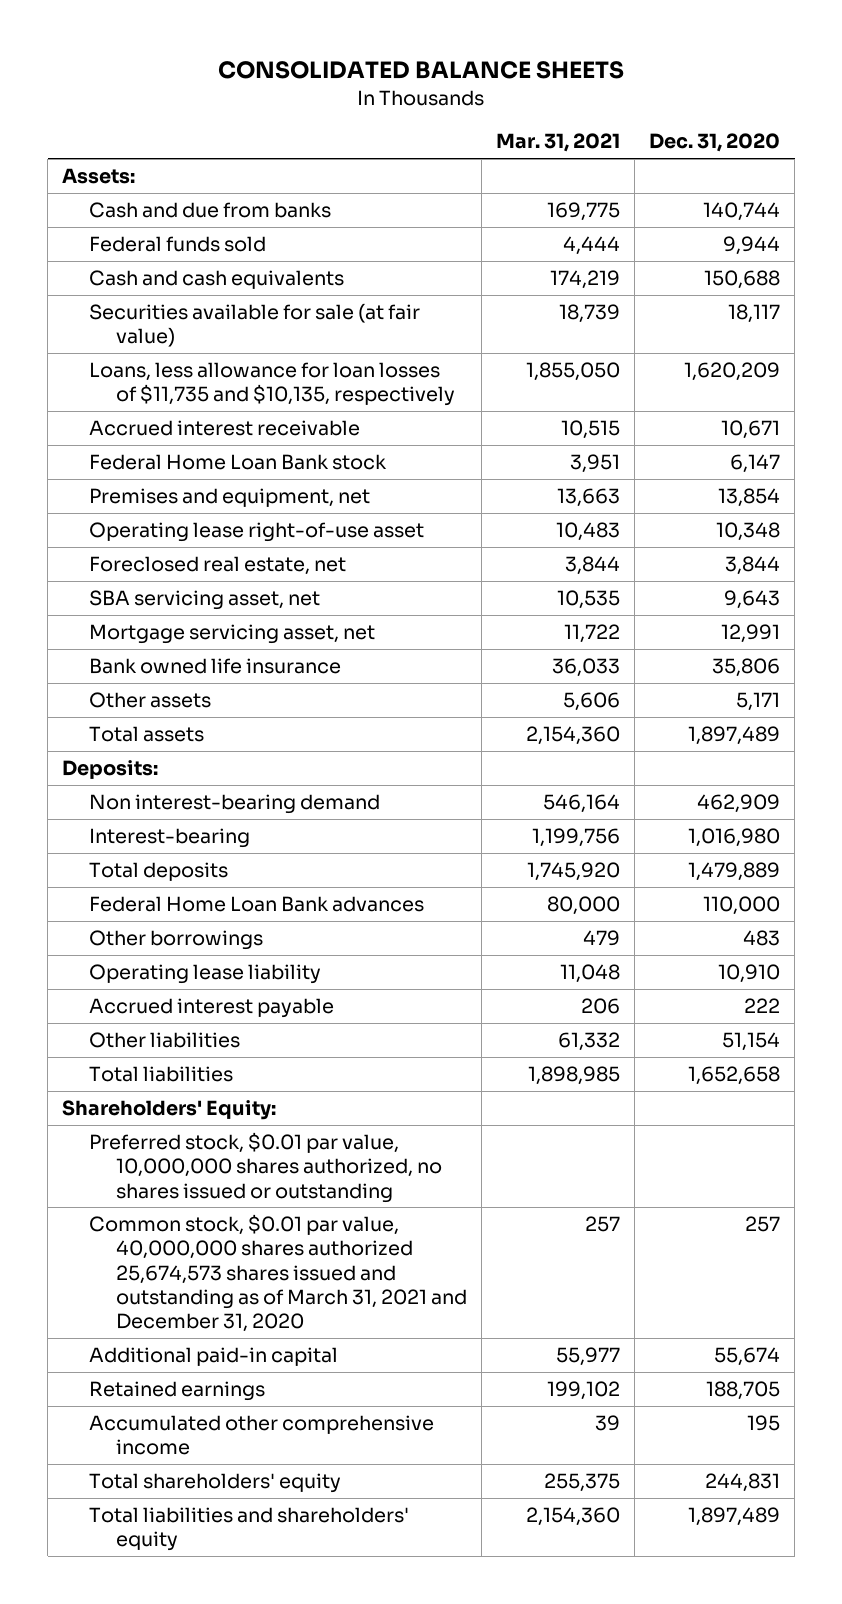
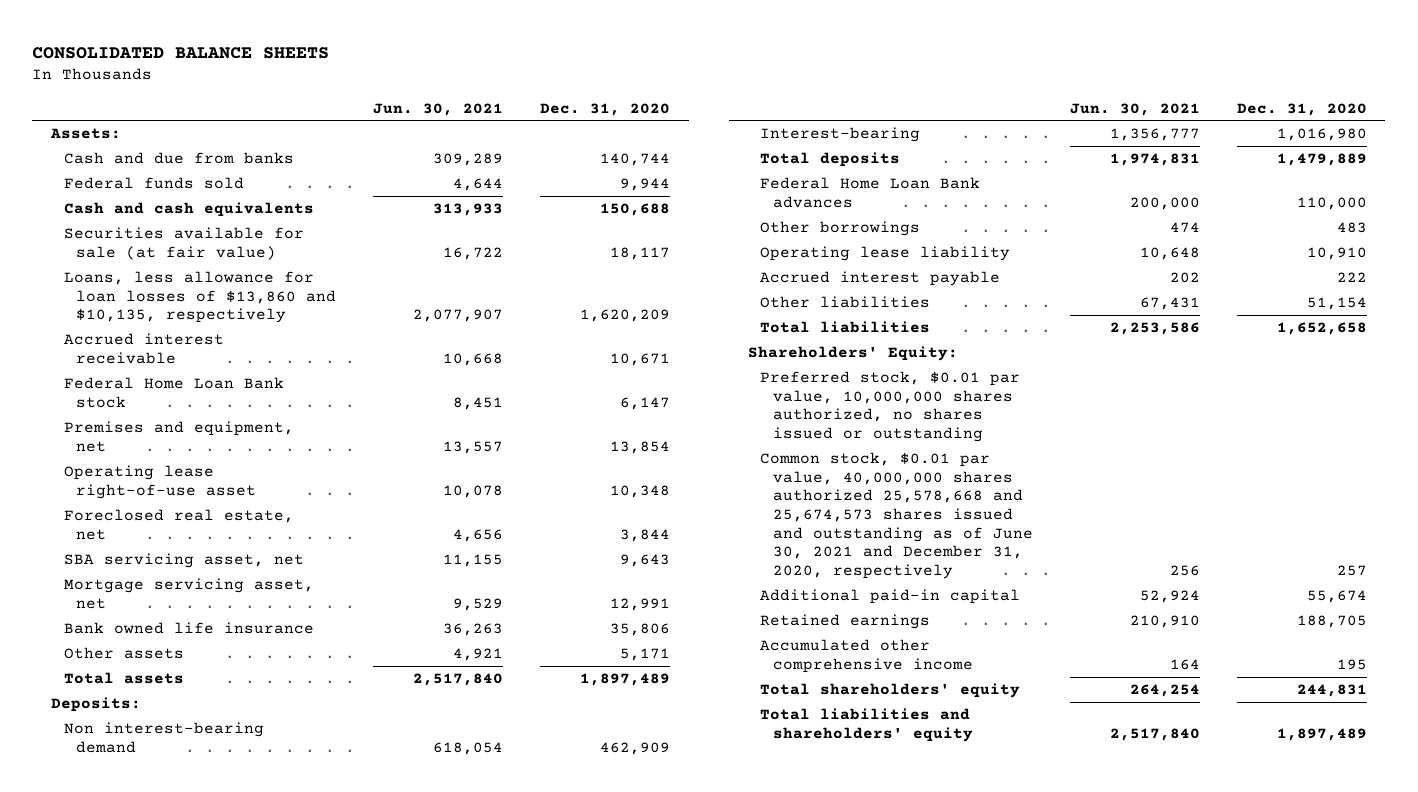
[496,133,621,153] Mar. 31, 2021 -> none
none -> [373,102,504,116] Jun. 30, 2021
[89,362,456,407] Loans, less allowance for loan losses of $11,735 and $10,135, respectively -> [63,271,336,324] Loans, less allowance for loan losses of $13,860 and $10,135, respectively
[89,1214,468,1333] Common stock, $0.01 par value, 40,000,000 shares authorized 25,674,573 shares issued and outstanding as of March 31, 2021 and December 31, 2020 -> [760,452,1033,579] Common stock, $0.01 par value, 40,000,000 shares authorized 25,578,668 and 25,674,573 shares issued and outstanding as of June 30, 2021 and December 31, 2020, respectively

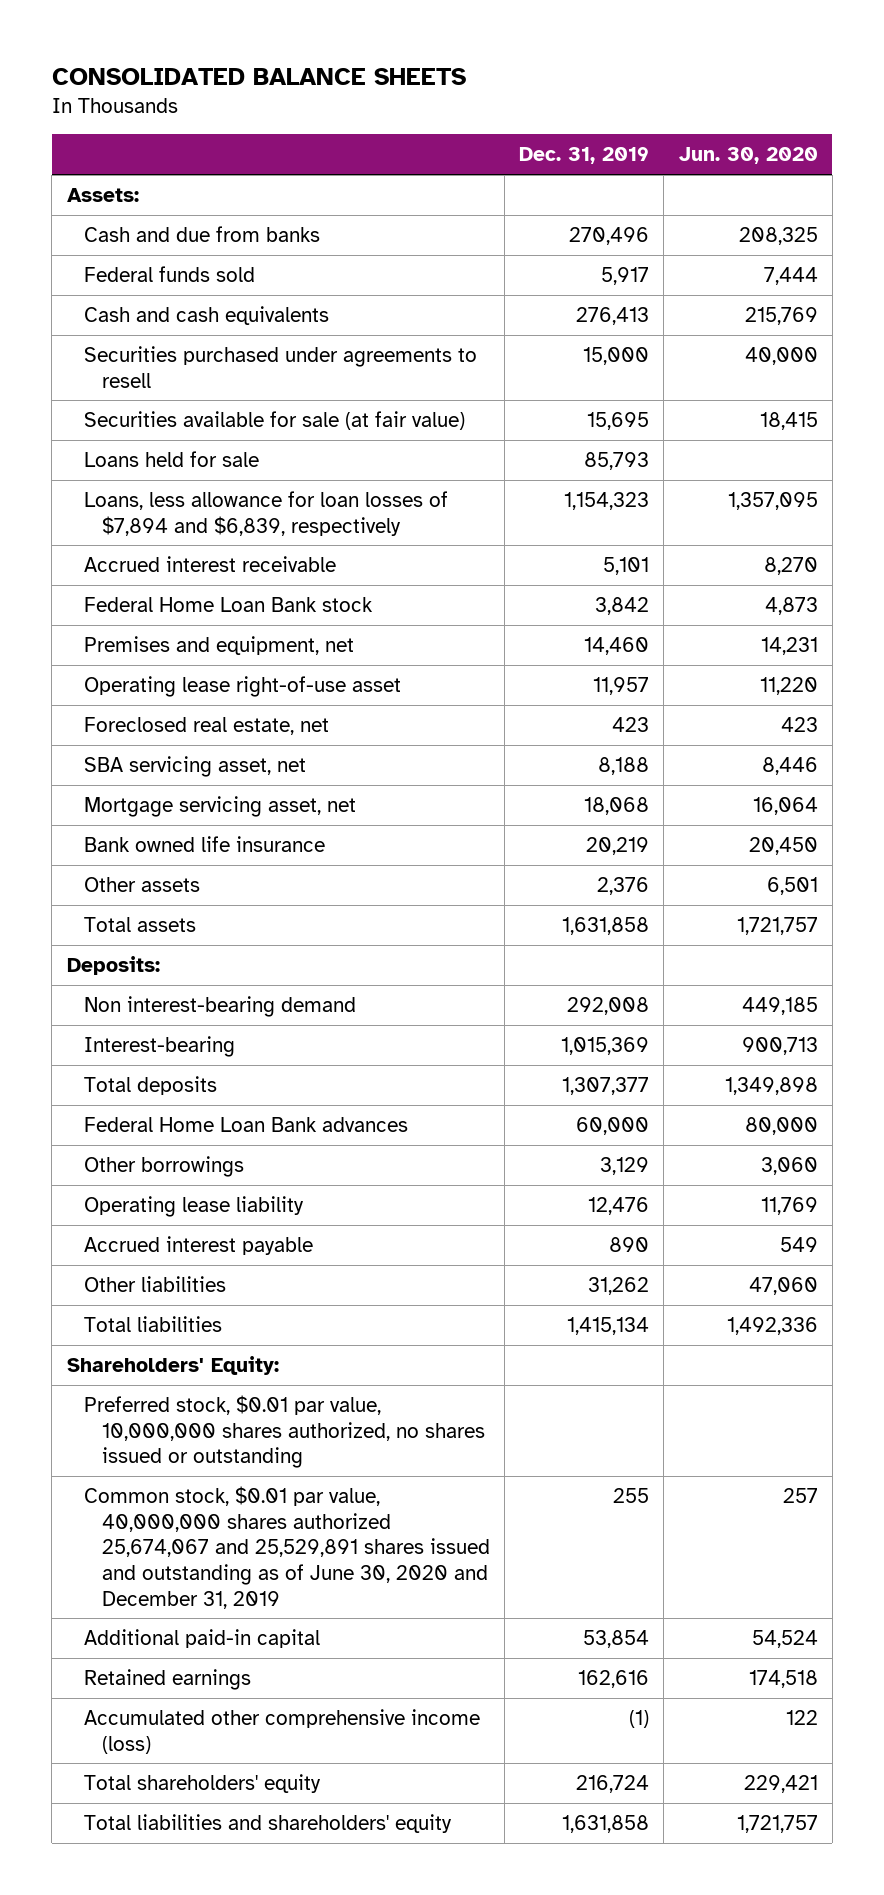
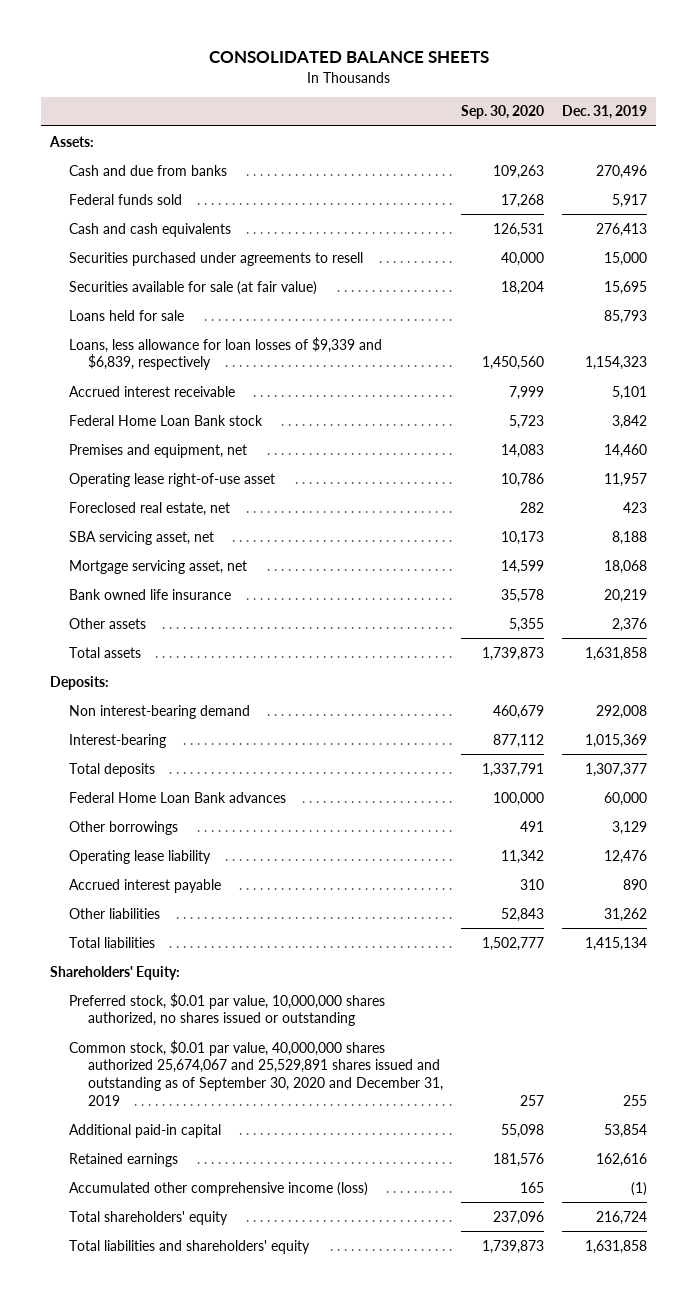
[678,147,818,165] Jun. 30, 2020 -> none
none -> [460,105,544,120] Sep. 30, 2020
[84,491,449,536] Loans, less allowance for loan losses of $7,894 and $6,839, respectively -> [69,336,383,371] Loans, less allowance for loan losses of $9,339 and $6,839, respectively
[84,1486,490,1609] Common stock, $0.01 par value, 40,000,000 shares authorized 25,674,067 and 25,529,891 shares issued and outstanding as of June 30, 2020 and December 31, 2019 -> [69,1039,443,1106] Common stock, $0.01 par value, 40,000,000 shares authorized 25,674,067 and 25,529,891 shares issued and outstanding as of September 30, 2020 and December 31, 2019

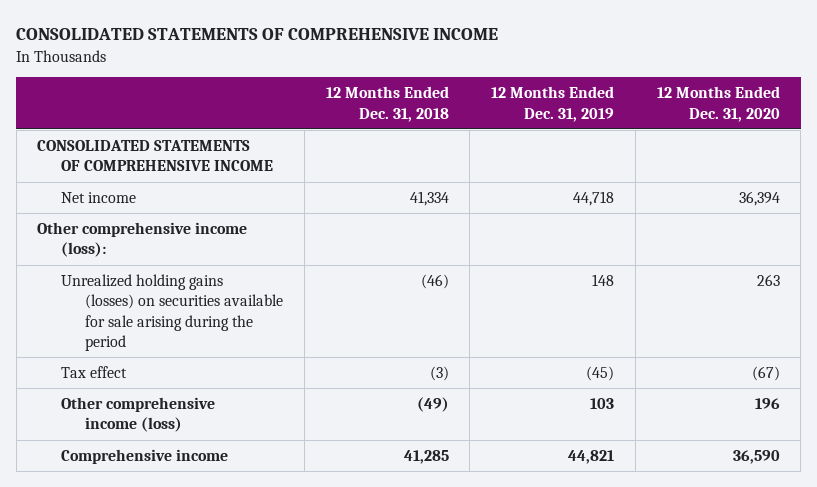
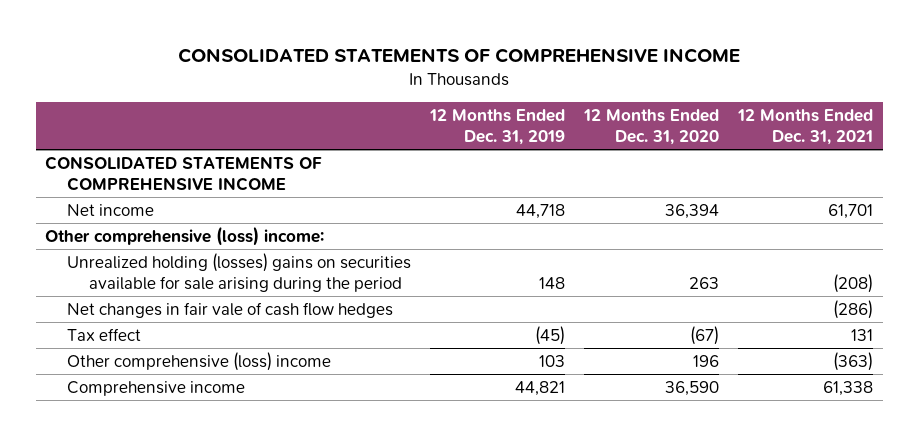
[325,86,449,122] 12 Months Ended Dec. 31, 2018 -> none
none -> [737,108,874,146] 12 Months Ended Dec. 31, 2021
[37,221,248,258] Other comprehensive income (loss): -> [45,225,325,246] Other comprehensive (loss) income:
[61,273,284,352] Unrealized holding gains (losses) on securities available for sale arising during the period -> [67,252,412,293] Unrealized holding (losses) gains on securities available for sale arising during the period
none -> [67,301,394,318] Net changes in fair vale of cash flow hedges
[61,396,216,433] Other comprehensive income (loss) -> [67,351,332,371] Other comprehensive (loss) income

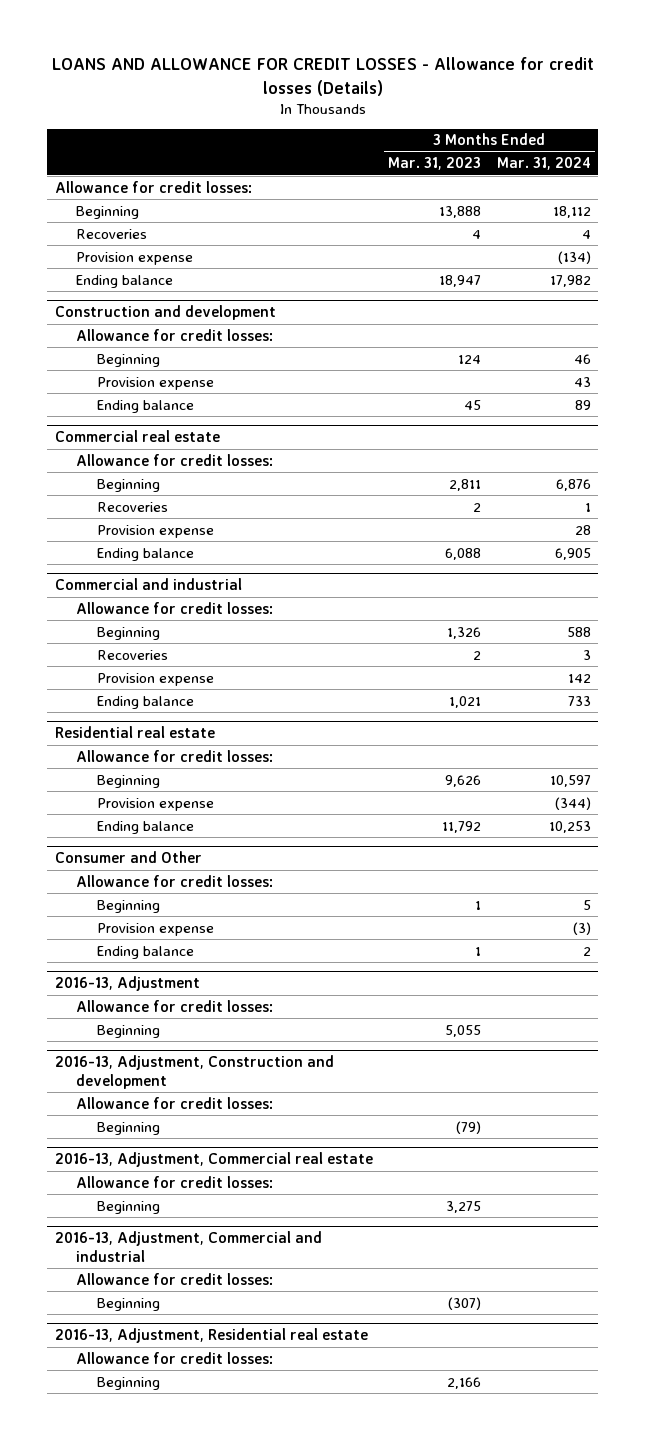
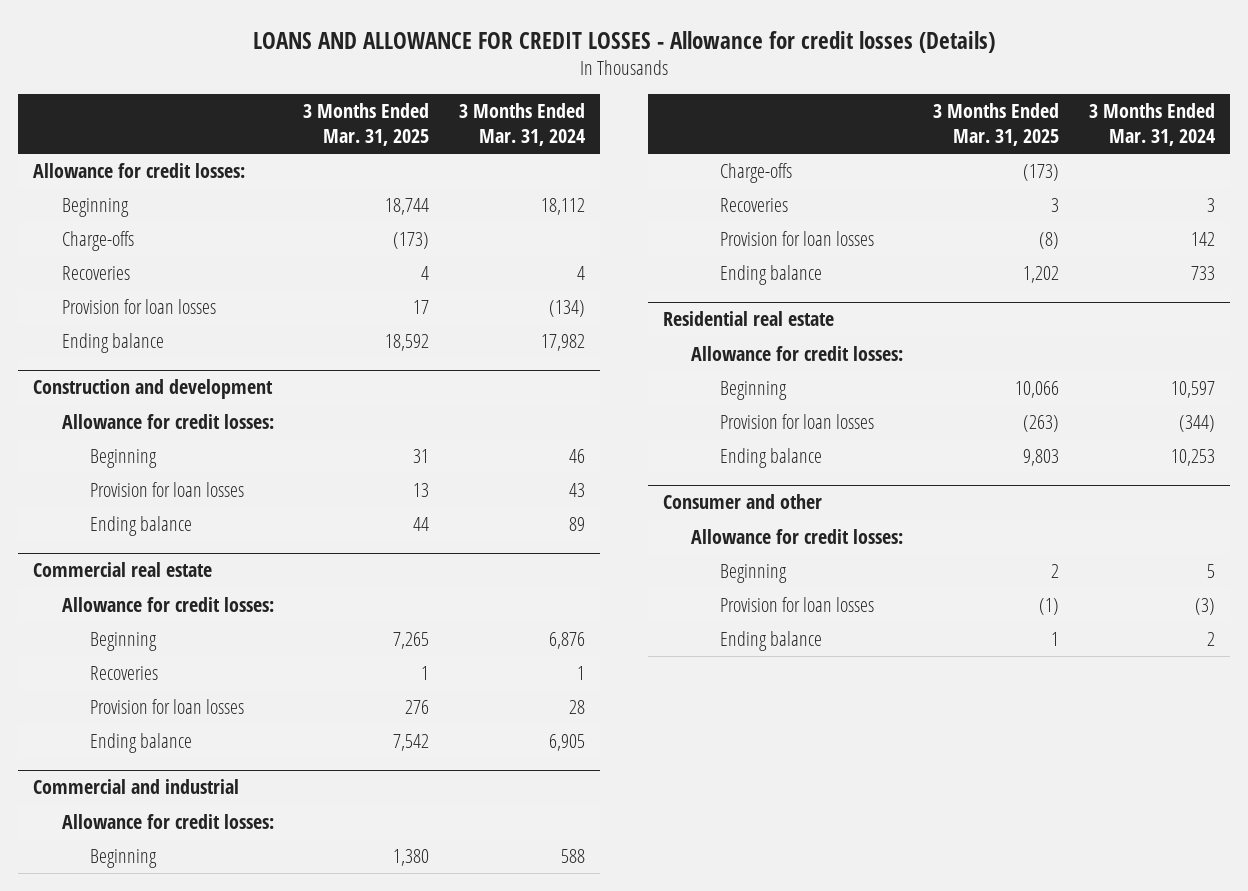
[388,157,482,171] Mar. 31, 2023 -> none
none -> [303,103,430,146] 3 Months Ended Mar. 31, 2025
none -> [61,231,134,252] Charge-offs
[75,251,193,265] Provision expense -> [61,299,216,315] Provision for loan losses
[96,376,214,390] Provision expense -> [89,482,244,498] Provision for loan losses
[96,524,214,538] Provision expense -> [89,699,244,715] Provision for loan losses
none -> [719,163,792,184] Charge-offs
[96,672,214,686] Provision expense -> [719,231,874,247] Provision for loan losses
[96,797,214,811] Provision expense -> [719,414,874,430] Provision for loan losses
[54,851,202,864] Consumer and Other -> [663,494,823,510] Consumer and other
[96,922,214,936] Provision expense -> [719,597,874,613] Provision for loan losses
[54,976,200,992] 2016-13, Adjustment -> none
[75,999,273,1012] Allowance for credit losses: -> none
[96,1024,160,1038] Beginning -> none
[54,1055,334,1089] 2016-13, Adjustment, Construction and development -> none
[75,1096,273,1109] Allowance for credit losses: -> none
[96,1121,160,1135] Beginning -> none
[54,1152,373,1168] 2016-13, Adjustment, Commercial real estate -> none
[75,1175,273,1188] Allowance for credit losses: -> none
[96,1200,160,1214] Beginning -> none
[54,1231,322,1262] 2016-13, Adjustment, Commercial and industrial -> none
[75,1272,273,1285] Allowance for credit losses: -> none
[96,1297,160,1311] Beginning -> none
[54,1328,368,1344] 2016-13, Adjustment, Residential real estate -> none
[75,1351,273,1364] Allowance for credit losses: -> none
[96,1376,160,1390] Beginning -> none

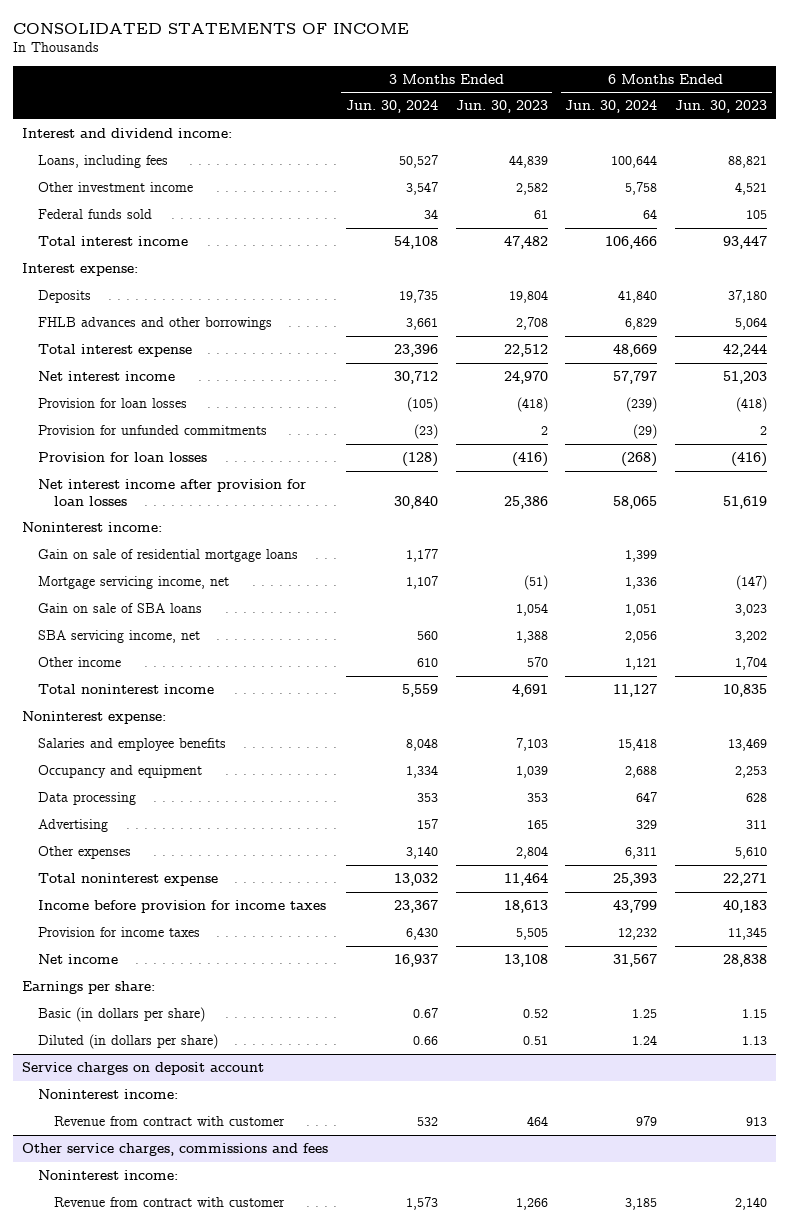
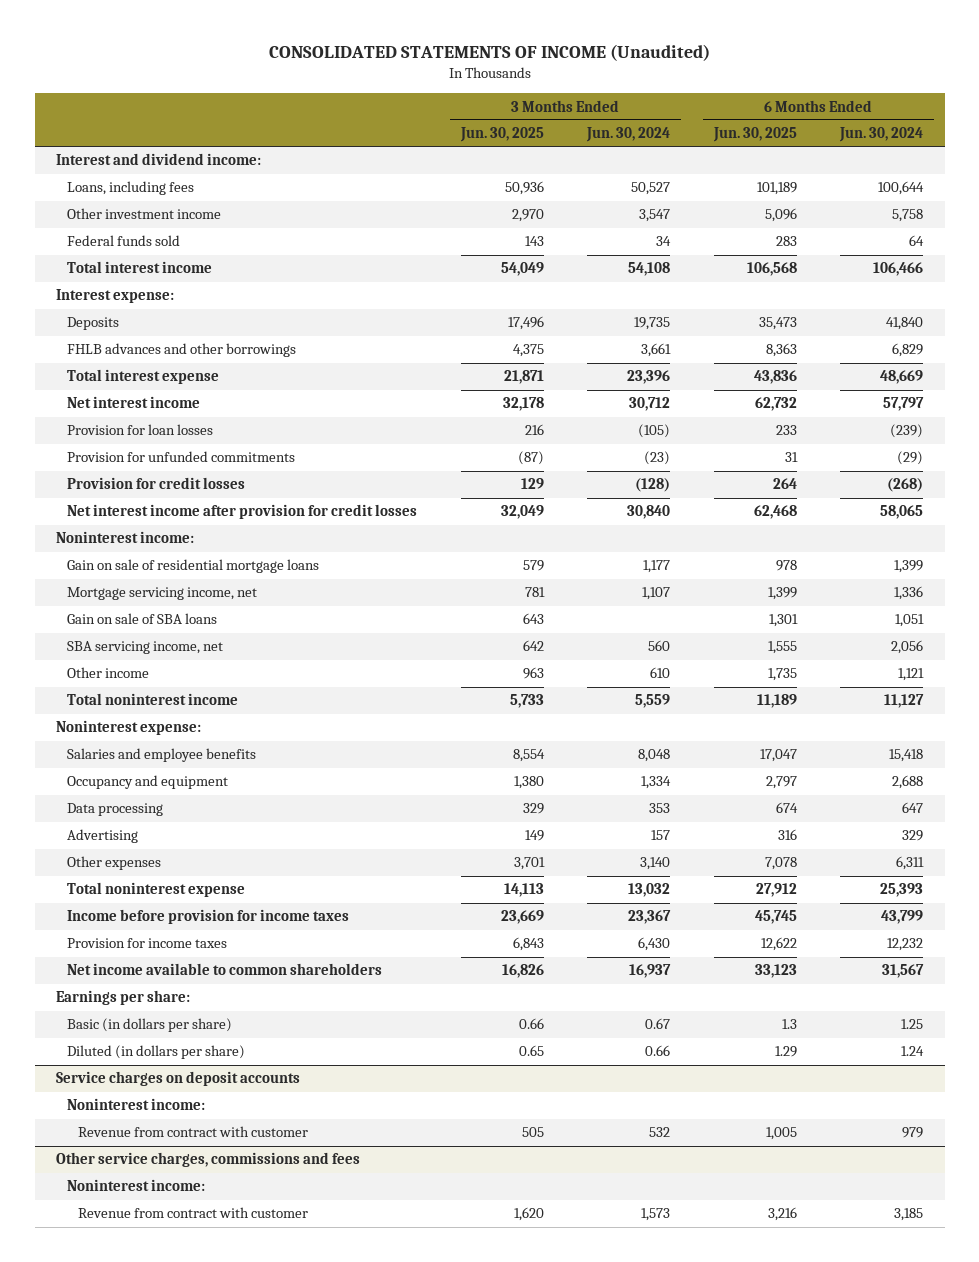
[12,22,409,34] CONSOLIDATED STATEMENTS OF INCOME -> [268,43,710,61] CONSOLIDATED STATEMENTS OF INCOME (Unaudited)
[455,100,548,114] Jun. 30, 2023 -> none
[675,100,768,114] Jun. 30, 2023 -> none
none -> [459,127,544,143] Jun. 30, 2025
none -> [712,127,797,143] Jun. 30, 2025
[37,451,207,462] Provision for loan losses -> [67,477,246,490] Provision for credit losses
[37,478,306,506] Net interest income after provision for loan losses -> [67,504,418,520] Net interest income after provision for credit losses
[37,953,118,964] Net income -> [67,963,383,976] Net income available to common shareholders
[21,1061,264,1075] Service charges on deposit account -> [56,1071,301,1087] Service charges on deposit accounts

